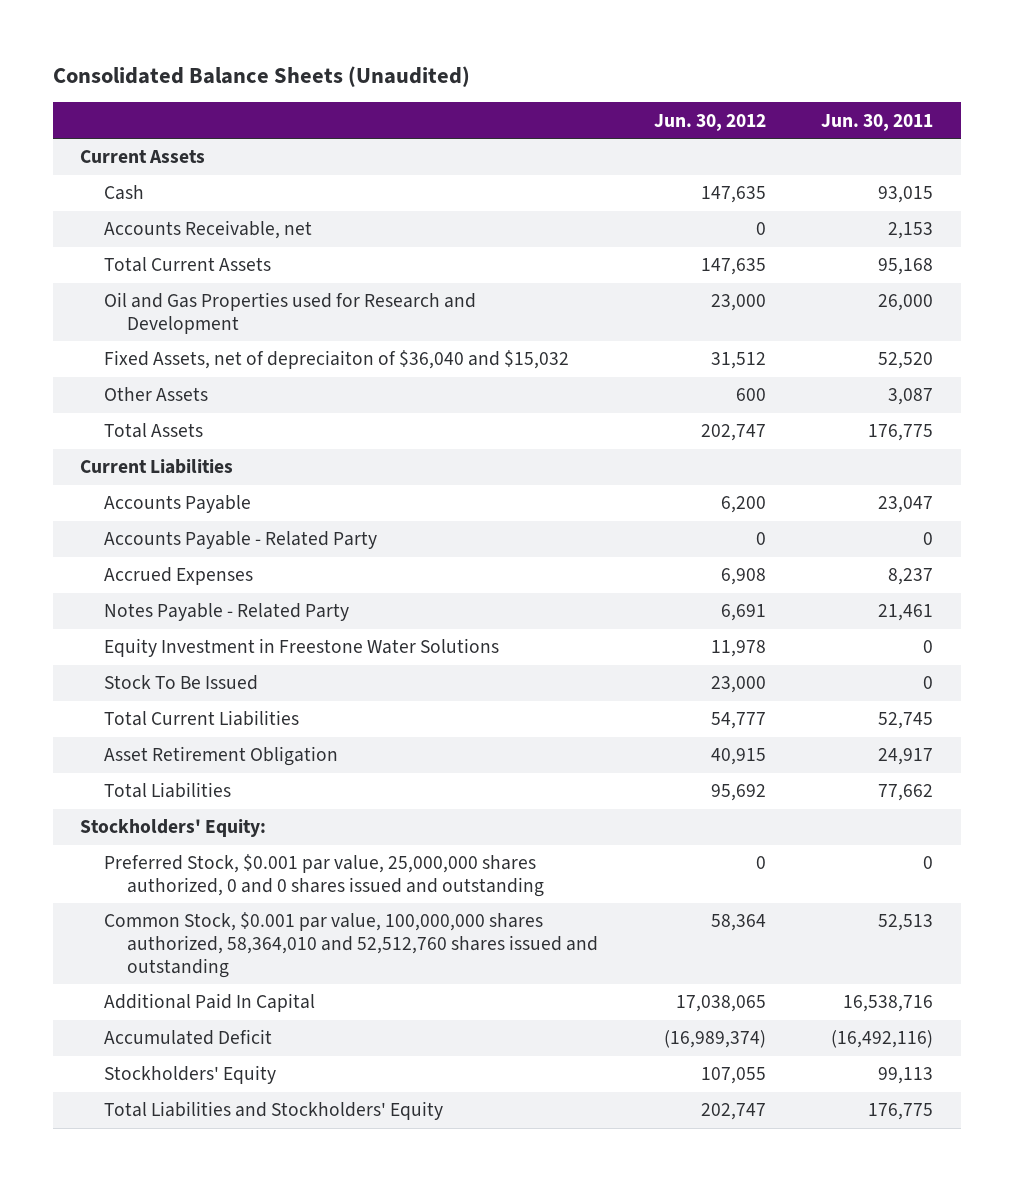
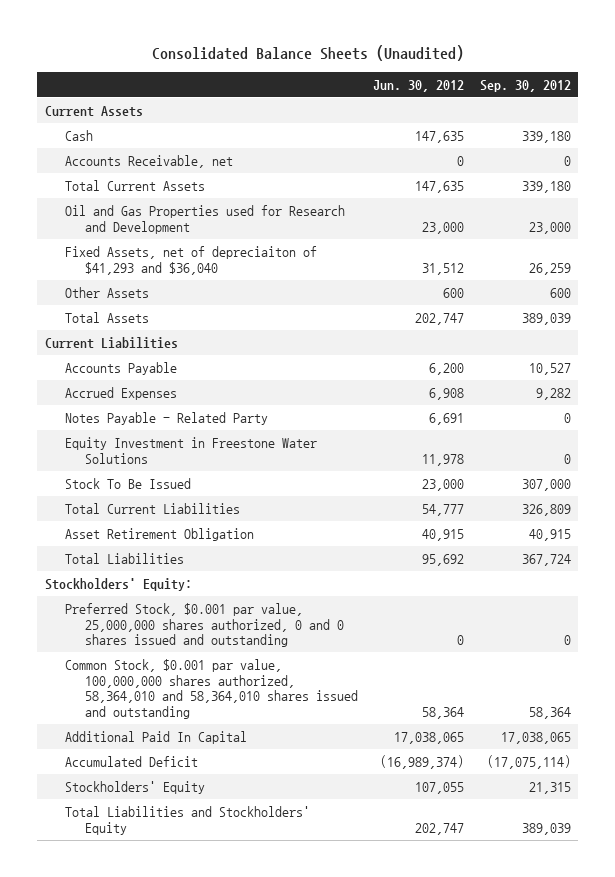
[821,113,934,131] Jun. 30, 2011 -> none
none -> [479,79,571,92] Sep. 30, 2012
[103,350,569,370] Fixed Assets, net of depreciaiton of $36,040 and $15,032 -> [64,245,317,275] Fixed Assets, net of depreciaiton of $41,293 and $36,040
[103,531,377,550] Accounts Payable - Related Party -> none
[103,912,599,979] Common Stock, $0.001 par value, 100,000,000 shares authorized, 58,364,010 and 52,512,760 shares issued and outstanding -> [64,658,359,720] Common Stock, $0.001 par value, 100,000,000 shares authorized, 58,364,010 and 58,364,010 shares issued and outstanding

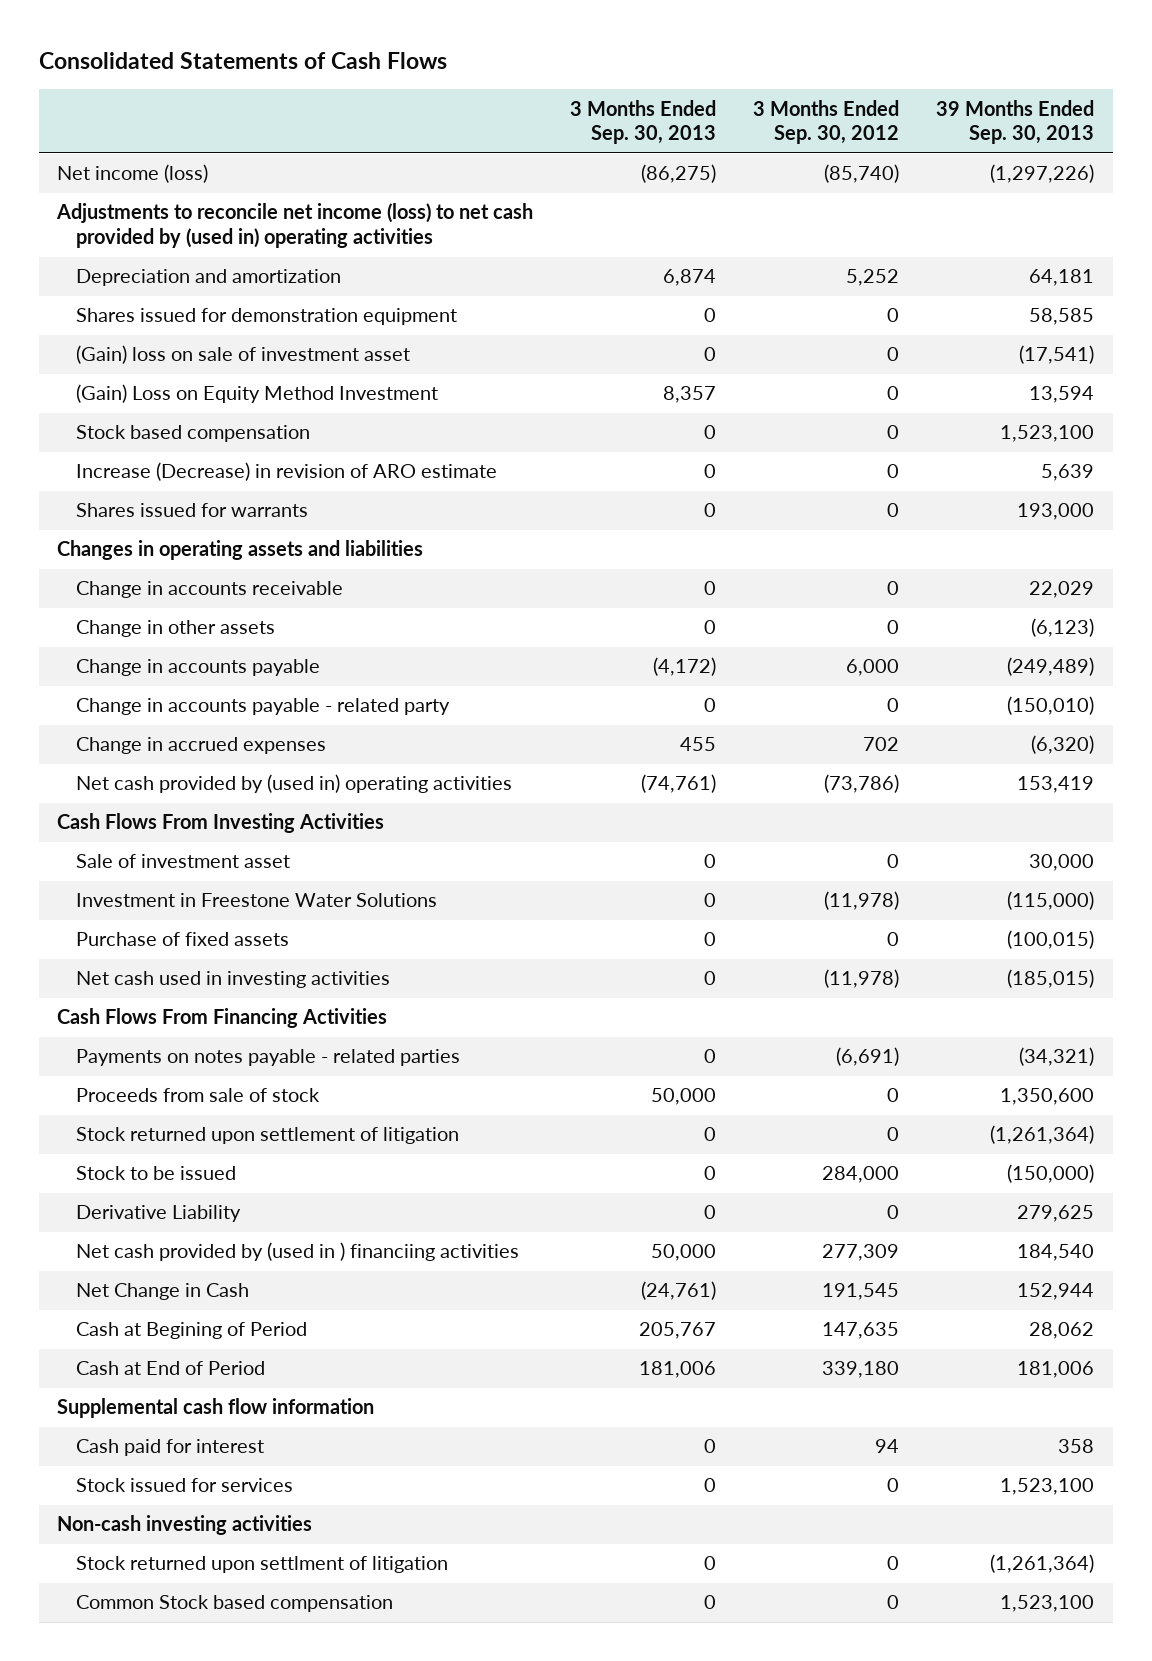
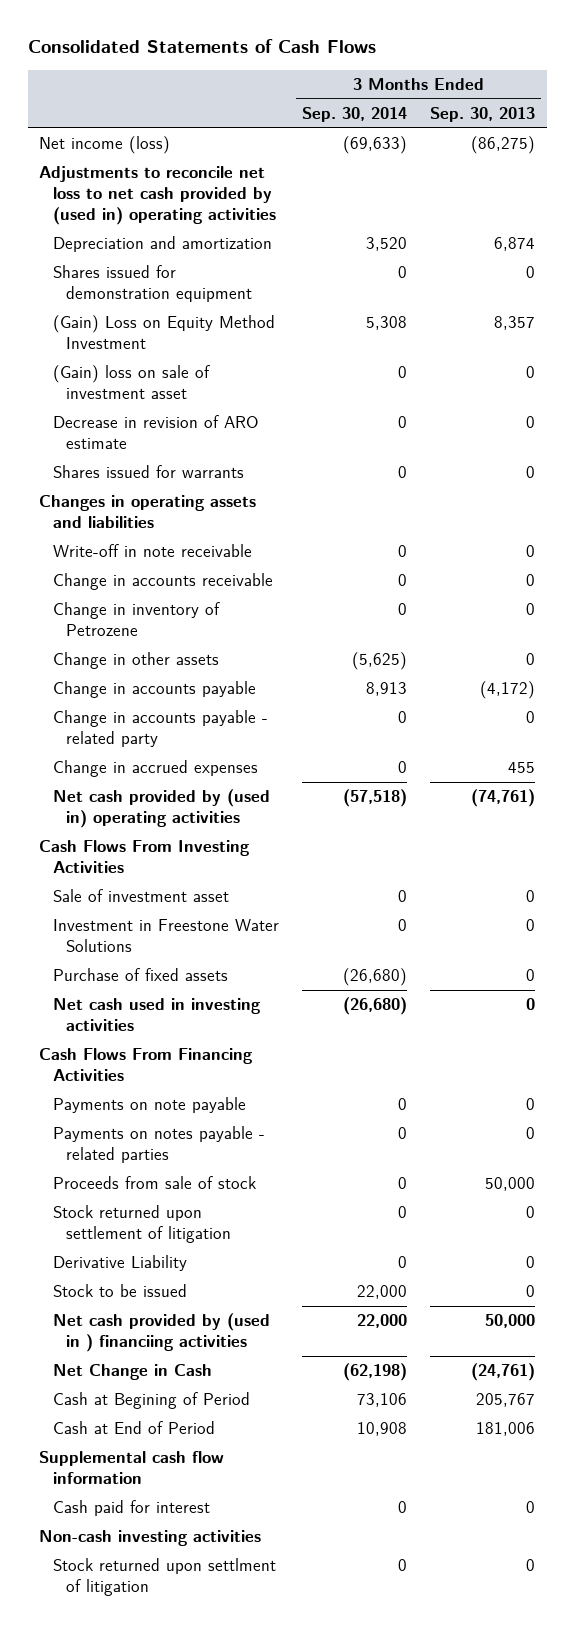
[753,99,900,145] 3 Months Ended Sep. 30, 2012 -> none
[936,99,1095,145] 39 Months Ended Sep. 30, 2013 -> none
none -> [301,107,407,123] Sep. 30, 2014
[56,203,534,249] Adjustments to reconcile net income (loss) to net cash provided by (used in) operating activities -> [39,166,276,226] Adjustments to reconcile net loss to net cash provided by (used in) operating activities
[75,425,310,443] Stock based compensation -> none
[75,345,410,365] (Gain) loss on sale of investment asset -> [52,365,210,400] (Gain) loss on sale of investment asset
[75,462,497,482] Increase (Decrease) in revision of ARO estimate -> [52,415,259,450] Decrease in revision of ARO estimate
none -> [52,544,252,558] Write-off in note receivable
none -> [52,602,220,637] Change in inventory of Petrozene
none -> [52,1097,246,1114] Payments on note payable
[75,1166,236,1181] Stock to be issued -> [52,1284,187,1298] Stock to be issued
[75,1478,293,1493] Stock issued for services -> none
[75,1595,393,1613] Common Stock based compensation -> none

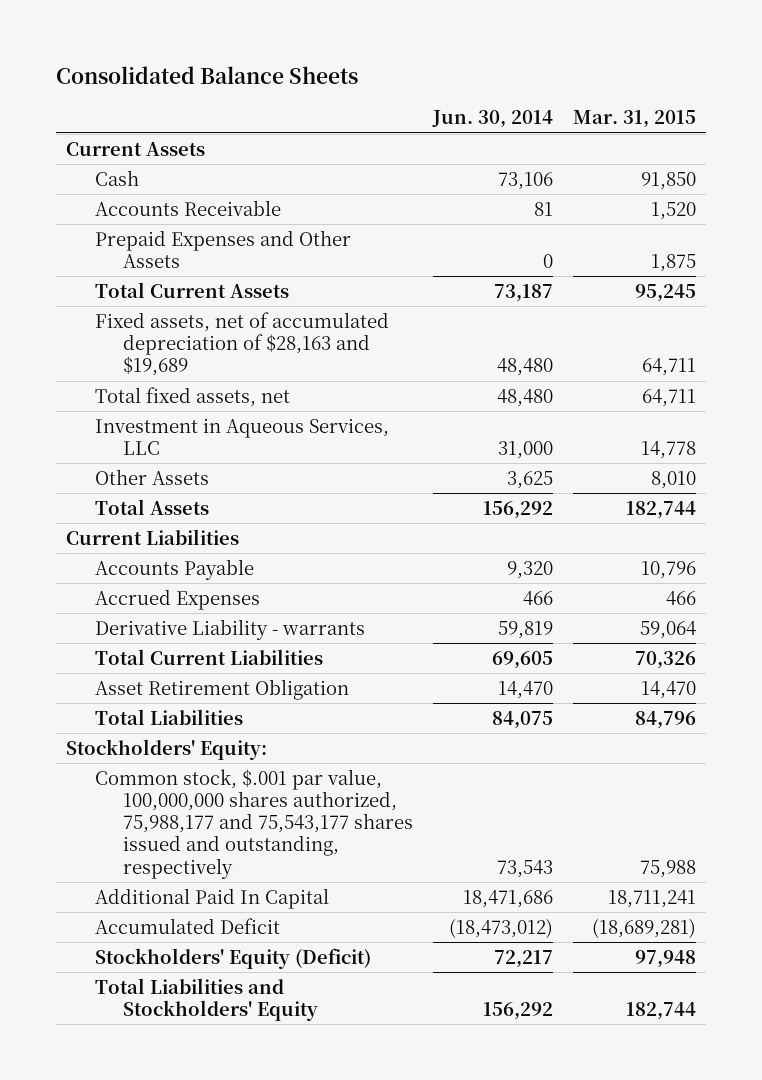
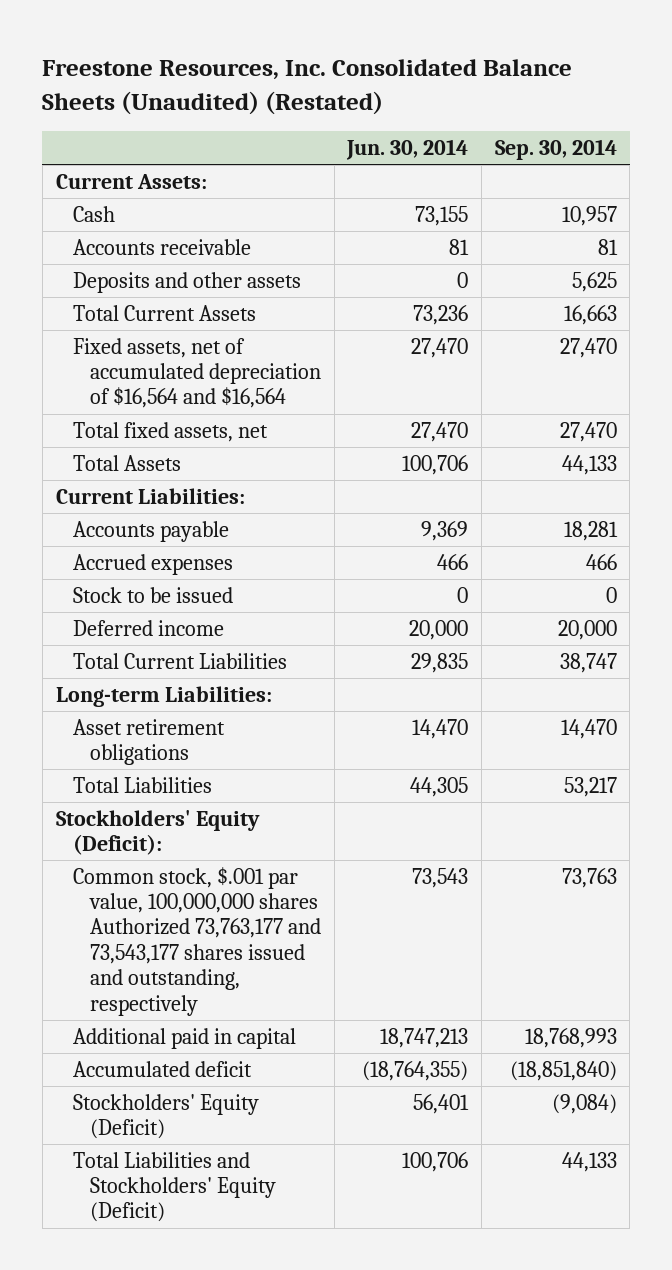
[56,66,359,85] Consolidated Balance Sheets -> [42,59,573,115] Freestone Resources, Inc. Consolidated Balance Sheets (Unaudited) (Restated)
[573,110,697,129] Mar. 31, 2015 -> none
none -> [494,139,617,161] Sep. 30, 2014
[94,417,389,455] Investment in Aqueous Services, LLC -> none
[94,468,209,485] Other Assets -> none
[94,618,365,640] Derivative Liability - warrants -> none
[65,141,205,156] Current Assets -> [55,173,207,189] Current Assets:
[498,171,554,190] 73,106 -> [415,205,469,226] 73,155
[94,199,281,216] Accounts Receivable -> [72,238,251,255] Accounts receivable
[94,229,351,268] Prepaid Expenses and Other Assets -> [72,271,301,293] Deposits and other assets
[494,283,554,302] 73,187 -> [413,304,469,325] 73,236
[94,311,389,377] Fixed assets, net of accumulated depreciation of $28,163 and $19,689 -> [72,337,322,409] Fixed assets, net of accumulated depreciation of $16,564 and $16,564
[497,358,554,377] 48,480 -> [411,337,469,358] 27,470
[497,388,554,407] 48,480 -> [411,421,469,442] 27,470
[483,500,554,519] 156,292 -> [402,454,469,475] 100,706
[65,528,239,545] Current Liabilities -> [55,487,245,504] Current Liabilities:
[94,558,254,580] Accounts Payable -> [72,520,229,542] Accounts payable
[507,560,554,579] 9,320 -> [421,520,469,541] 9,369
[94,588,260,610] Accrued Expenses -> [72,553,233,575] Accrued expenses
none -> [72,586,233,603] Stock to be issued
none -> [72,619,224,636] Deferred income
[492,650,554,669] 69,605 -> [411,652,469,673] 29,835
none -> [55,685,272,707] Long-term Liabilities:
[94,678,349,700] Asset Retirement Obligation -> [72,718,225,766] Asset retirement obligations
[492,710,554,729] 84,075 -> [410,776,469,797] 44,305
[65,738,267,760] Stockholders' Equity: -> [55,809,260,856] Stockholders' Equity (Deficit):
[94,768,414,879] Common stock, $.001 par value, 100,000,000 shares authorized, 75,988,177 and 75,543,177 shares issued and outstanding, respectively -> [72,866,322,1016] Common stock, $.001 par value, 100,000,000 shares Authorized 73,763,177 and 73,543,177 shares issued and outstanding, respectively
[94,887,329,909] Additional Paid In Capital -> [72,1027,296,1049] Additional paid in capital
[463,889,554,908] 18,471,686 -> [380,1027,469,1048] 18,747,213
[94,917,280,934] Accumulated Deficit -> [72,1060,252,1077] Accumulated deficit
[449,917,554,938] (18,473,012) -> [362,1060,469,1081] (18,764,355)
[494,949,554,968] 72,217 -> [413,1093,470,1114] 56,401
[94,977,319,1021] Total Liabilities and Stockholders' Equity -> [72,1151,277,1223] Total Liabilities and Stockholders' Equity (Deficit)
[483,1001,554,1020] 156,292 -> [402,1151,469,1172] 100,706

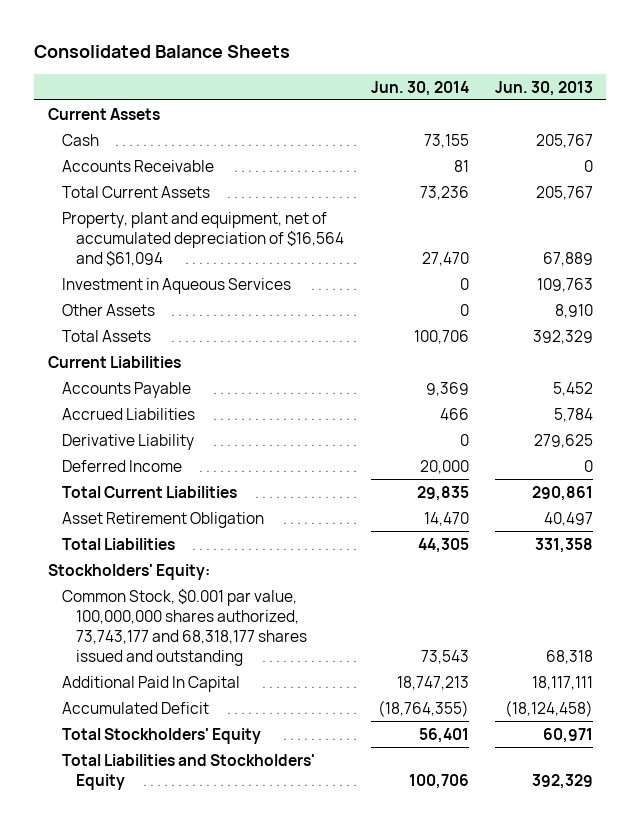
[42,59,573,115] Freestone Resources, Inc. Consolidated Balance Sheets (Unaudited) (Restated) -> [34,45,291,59] Consolidated Balance Sheets
[494,139,617,161] Sep. 30, 2014 -> none
none -> [495,80,594,96] Jun. 30, 2013
[55,173,207,189] Current Assets: -> [47,107,160,120] Current Assets
[72,271,301,293] Deposits and other assets -> none
[72,238,251,255] Accounts receivable -> [61,159,214,172] Accounts Receivable
[72,421,268,442] Total fixed assets, net -> none
[72,337,322,409] Fixed assets, net of accumulated depreciation of $16,564 and $16,564 -> [61,211,345,266] Property, plant and equipment, net of accumulated depreciation of $16,564 and $61,094
none -> [61,277,291,294] Investment in Aqueous Services
none -> [61,303,155,316] Other Assets
[72,586,233,603] Stock to be issued -> none
[55,487,245,504] Current Liabilities: -> [47,355,181,368] Current Liabilities
[72,520,229,542] Accounts payable -> [61,381,191,398] Accounts Payable
[72,553,233,575] Accrued expenses -> [61,407,195,420] Accrued Liabilities
none -> [61,433,194,450] Derivative Liability
[72,619,224,636] Deferred income -> [61,459,182,472] Deferred Income
[55,685,272,707] Long-term Liabilities: -> none
[72,718,225,766] Asset retirement obligations -> [61,511,264,528] Asset Retirement Obligation
[55,809,260,856] Stockholders' Equity (Deficit): -> [47,563,210,580] Stockholders' Equity:
[72,866,322,1016] Common stock, $.001 par value, 100,000,000 shares Authorized 73,763,177 and 73,543,177 shares issued and outstanding, respectively -> [61,588,308,666] Common Stock, $0.001 par value, 100,000,000 shares authorized, 73,743,177 and 68,318,177 shares issued and outstanding
[72,1027,296,1049] Additional paid in capital -> [61,675,240,692] Additional Paid In Capital
[72,1060,252,1077] Accumulated deficit -> [61,701,209,714] Accumulated Deficit
[72,1093,259,1140] Stockholders' Equity (Deficit) -> [61,727,261,744] Total Stockholders' Equity
[72,1151,277,1223] Total Liabilities and Stockholders' Equity (Deficit) -> [61,753,315,790] Total Liabilities and Stockholders' Equity

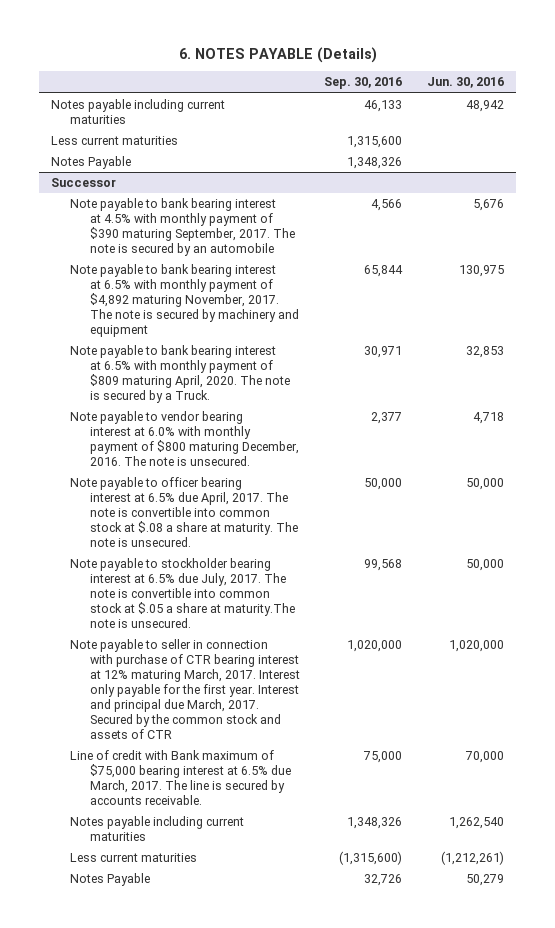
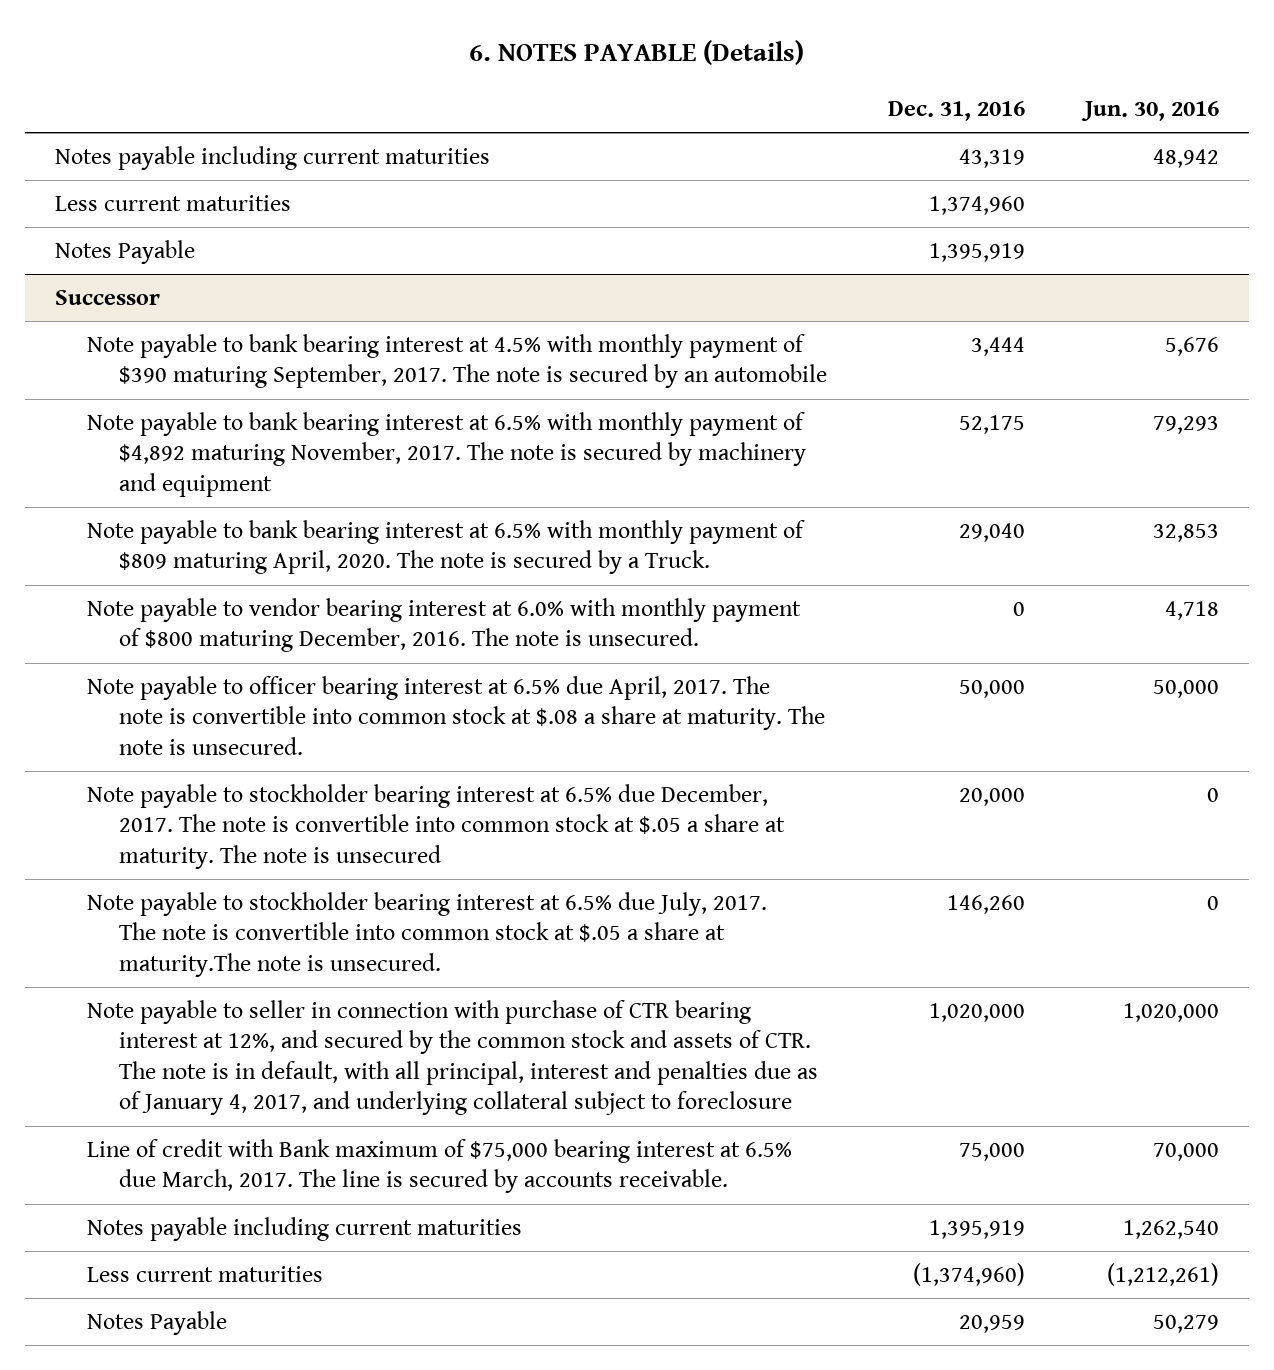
[324,77,403,90] Sep. 30, 2016 -> none
none -> [887,100,1025,121] Dec. 31, 2016
[458,265,504,278] 130,975 -> [1153,416,1220,435] 79,293
none -> [87,784,786,869] Note payable to stockholder bearing interest at 6.5% due December, 2017. The note is convertible into common stock at $.05 a share at maturity. The note is unsecured
[465,559,504,572] 50,000 -> [1207,896,1220,911] 0
[70,639,300,740] Note payable to seller in connection with purchase of CTR bearing interest at 12% maturing March, 2017. Interest only payable for the first year. Interest and principal due March, 2017. Secured by the common stock and assets of CTR -> [87,1000,819,1116] Note payable to seller in connection with purchase of CTR bearing interest at 12%, and secured by the common stock and assets of CTR. The note is in default, with all principal, interest and penalties due as of January 4, 2017, and underlying collateral subject to foreclosure

